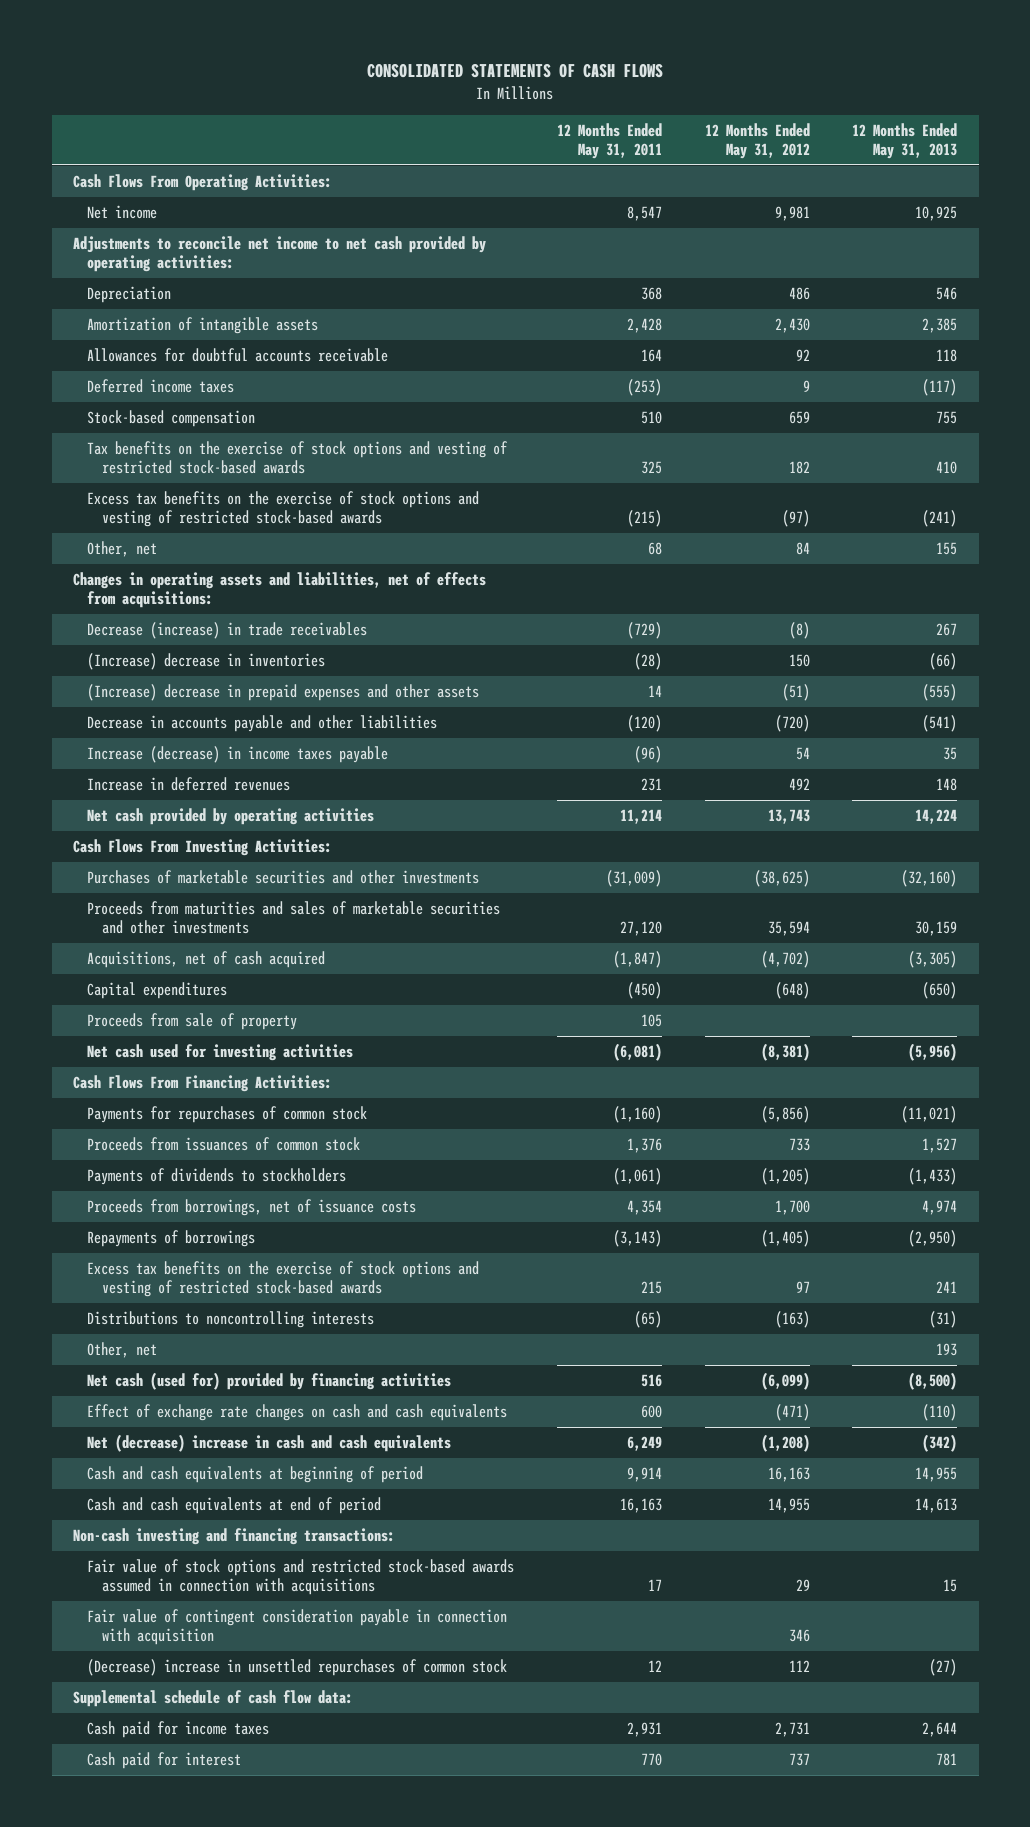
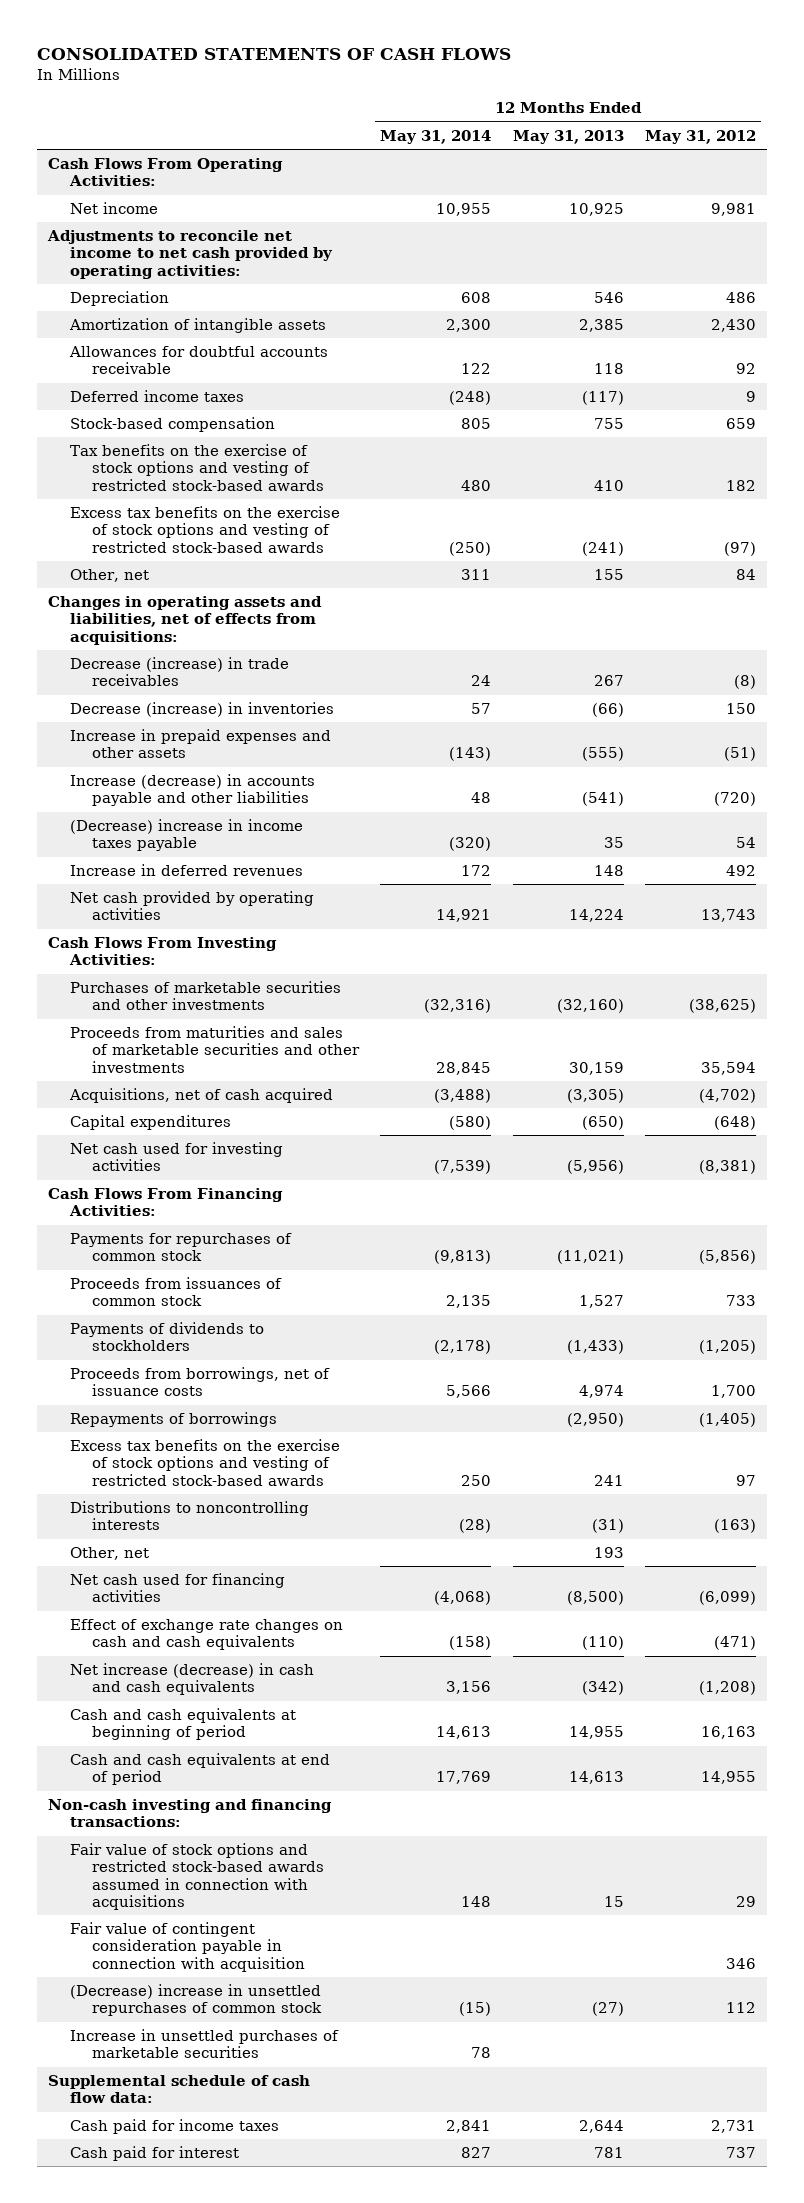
[556,122,662,160] 12 Months Ended May 31, 2011 -> none
none -> [380,129,492,144] May 31, 2014
[87,653,326,671] (Increase) decrease in inventories -> [70,702,335,718] Decrease (increase) in inventories
[87,684,480,702] (Increase) decrease in prepaid expenses and other assets -> [70,729,332,759] Increase in prepaid expenses and other assets
[87,715,438,733] Decrease in accounts payable and other liabilities -> [70,774,316,807] Increase (decrease) in accounts payable and other liabilities
[87,746,389,764] Increase (decrease) in income taxes payable -> [70,819,304,852] (Decrease) increase in income taxes payable
[87,1013,298,1031] Proceeds from sale of property -> none
[87,1372,452,1391] Net cash (used for) provided by financing activities -> [70,1573,286,1603] Net cash used for financing activities
[87,1434,452,1453] Net (decrease) increase in cash and cash equivalents -> [70,1663,315,1696] Net increase (decrease) in cash and cash equivalents
none -> [70,2029,340,2059] Increase in unsettled purchases of marketable securities

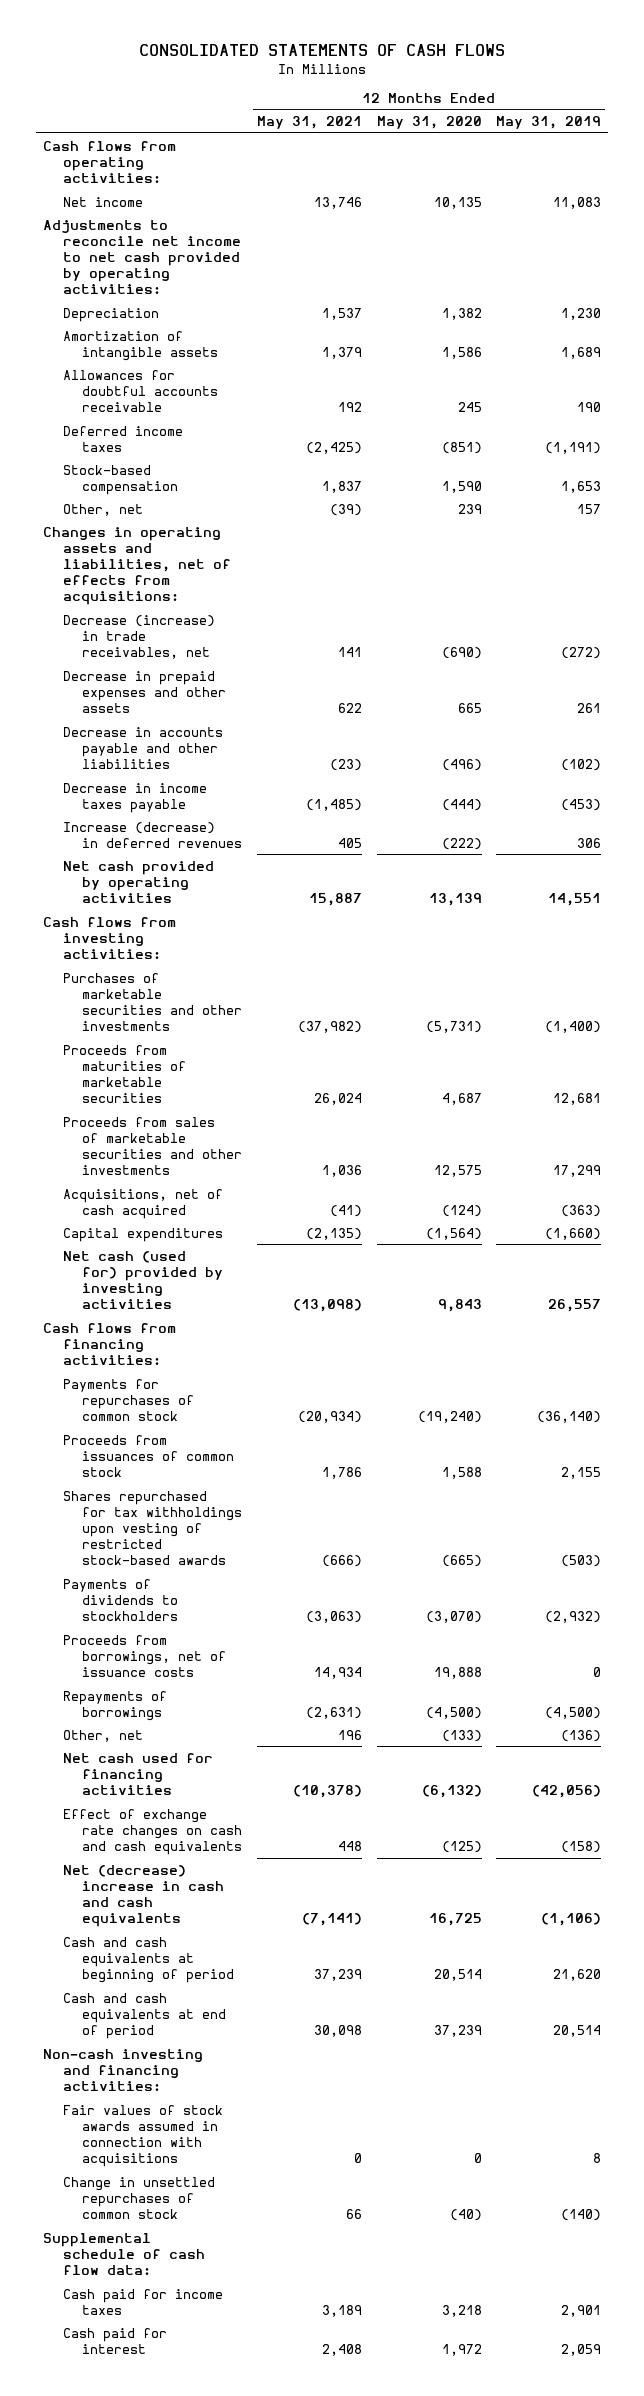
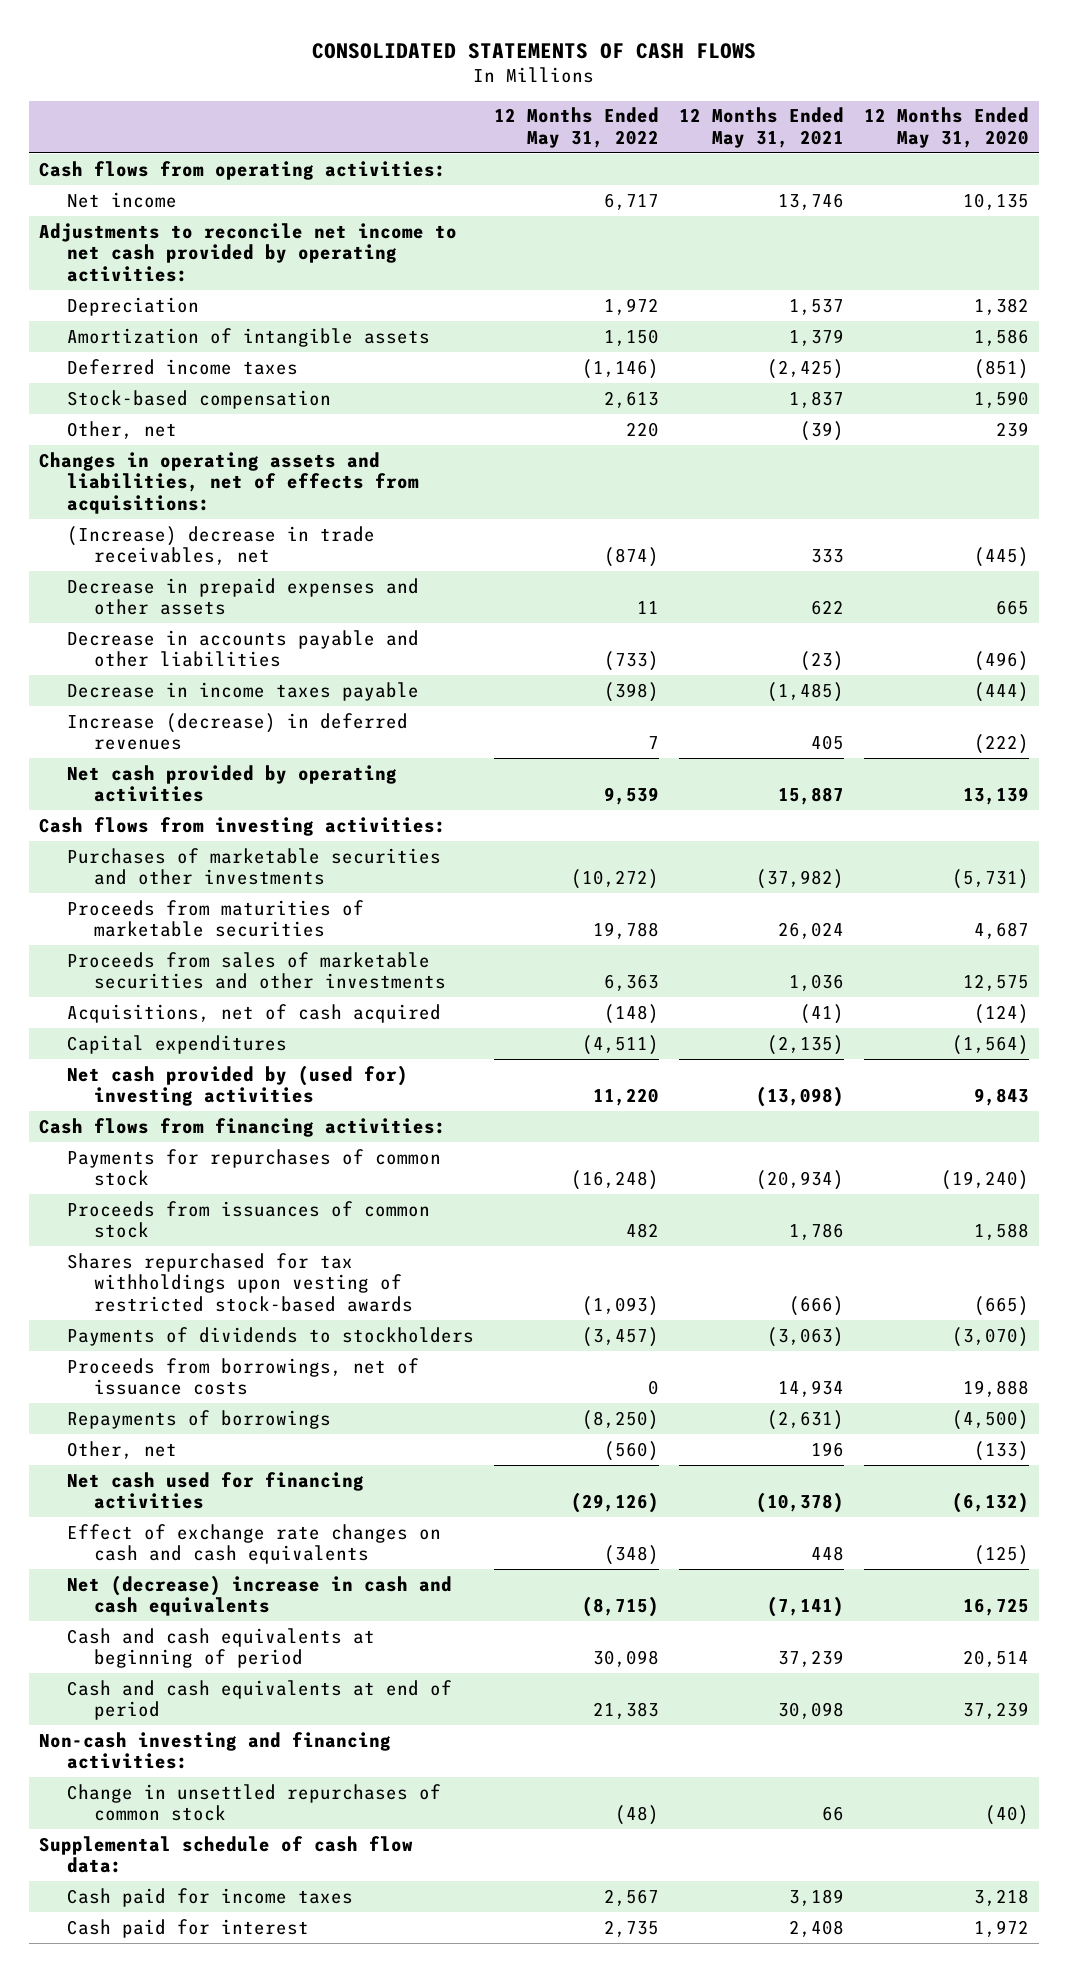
[496,116,602,130] May 31, 2019 -> none
none -> [493,107,659,148] 12 Months Ended May 31, 2022
[62,369,219,412] Allowances for doubtful accounts receivable -> none
[62,614,215,659] Decrease (increase) in trade receivables, net -> [66,525,375,566] (Increase) decrease in trade receivables, net
[337,646,362,657] 141 -> [810,549,844,564] 333
[441,646,482,659] (690) -> [974,547,1030,568] (445)
[62,1250,224,1310] Net cash (used for) provided by investing activities -> [66,1064,408,1107] Net cash provided by (used for) investing activities
[62,2104,223,2168] Fair values of stock awards assumed in connection with acquisitions -> none

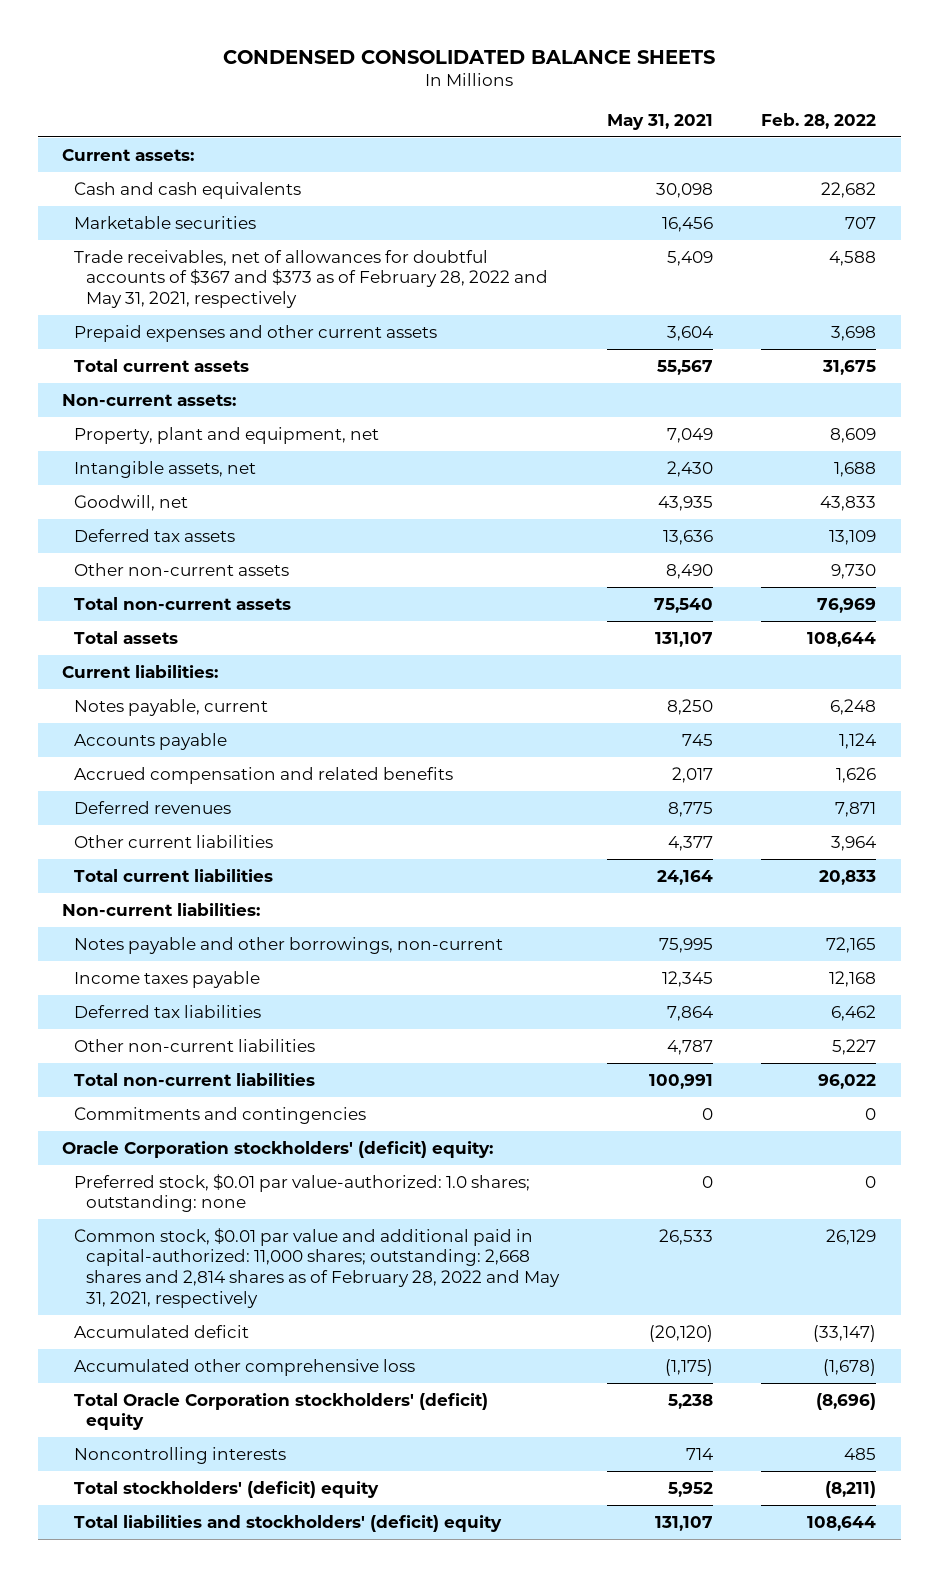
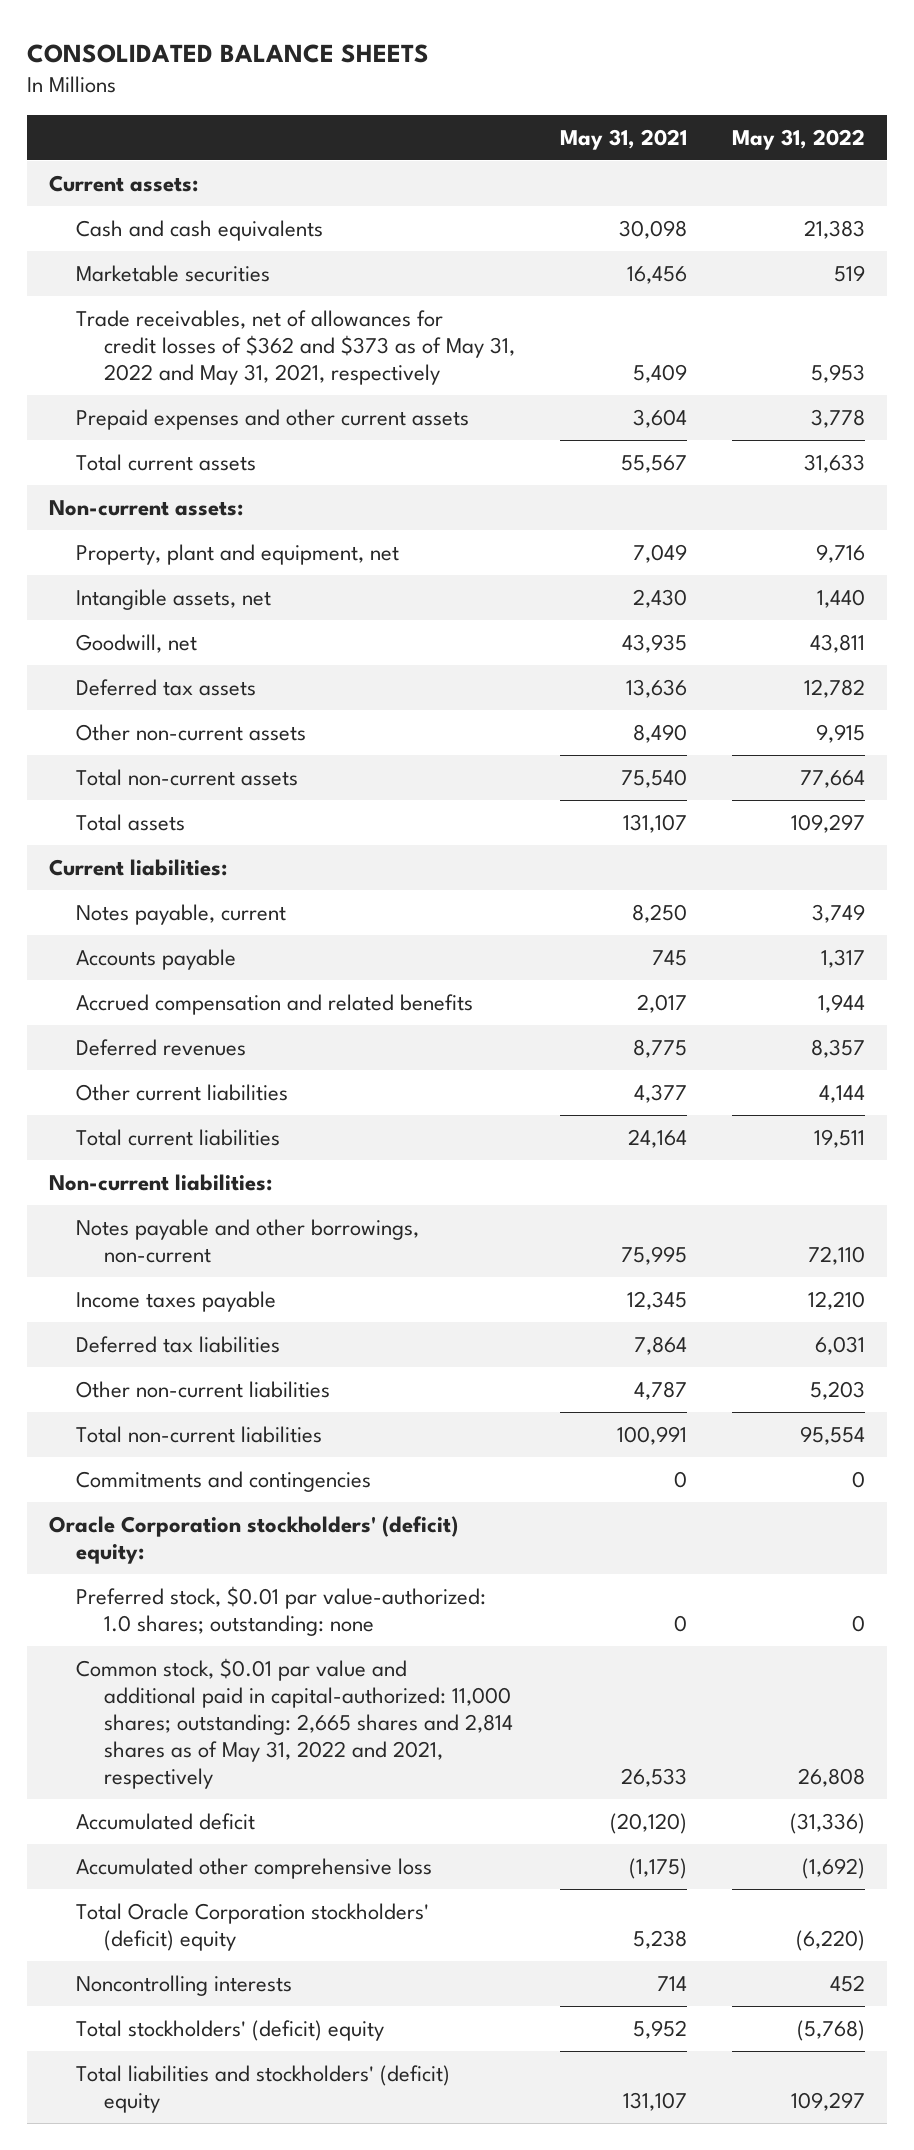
[223,49,716,64] CONDENSED CONSOLIDATED BALANCE SHEETS -> [26,43,429,63] CONSOLIDATED BALANCE SHEETS
[761,112,877,129] Feb. 28, 2022 -> none
none -> [731,128,865,150] May 31, 2022
[73,249,549,309] Trade receivables, net of allowances for doubtful accounts of $367 and $373 as of February 28, 2022 and May 31, 2021, respectively -> [76,309,515,386] Trade receivables, net of allowances for credit losses of $362 and $373 as of May 31, 2022 and May 31, 2021, respectively
[73,1227,561,1309] Common stock, $0.01 par value and additional paid in capital-authorized: 11,000 shares; outstanding: 2,668 shares and 2,814 shares as of February 28, 2022 and May 31, 2021, respectively -> [76,1657,513,1790] Common stock, $0.01 par value and additional paid in capital-authorized: 11,000 shares; outstanding: 2,665 shares and 2,814 shares as of May 31, 2022 and 2021, respectively

